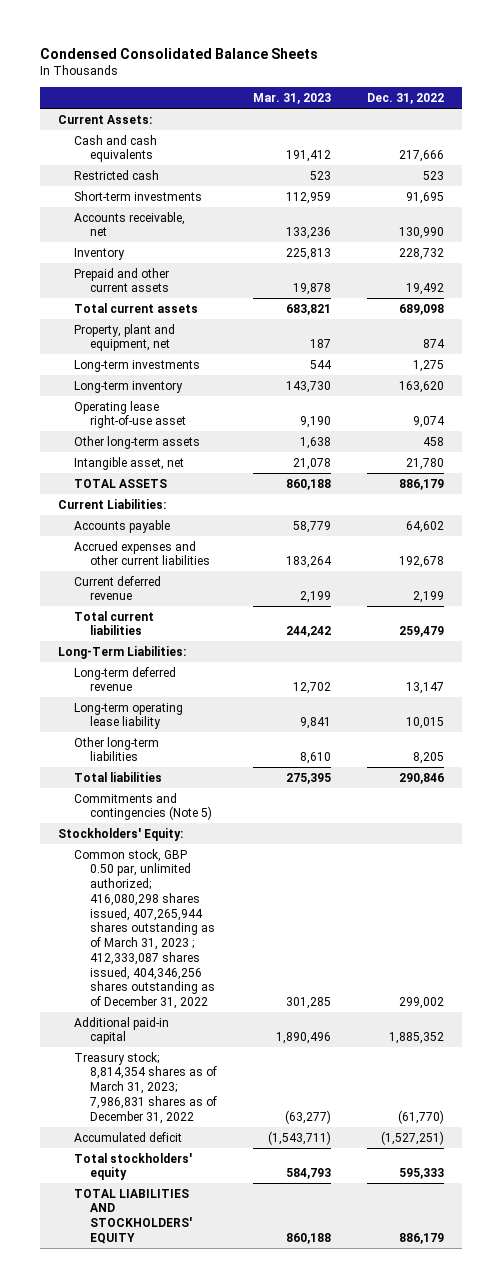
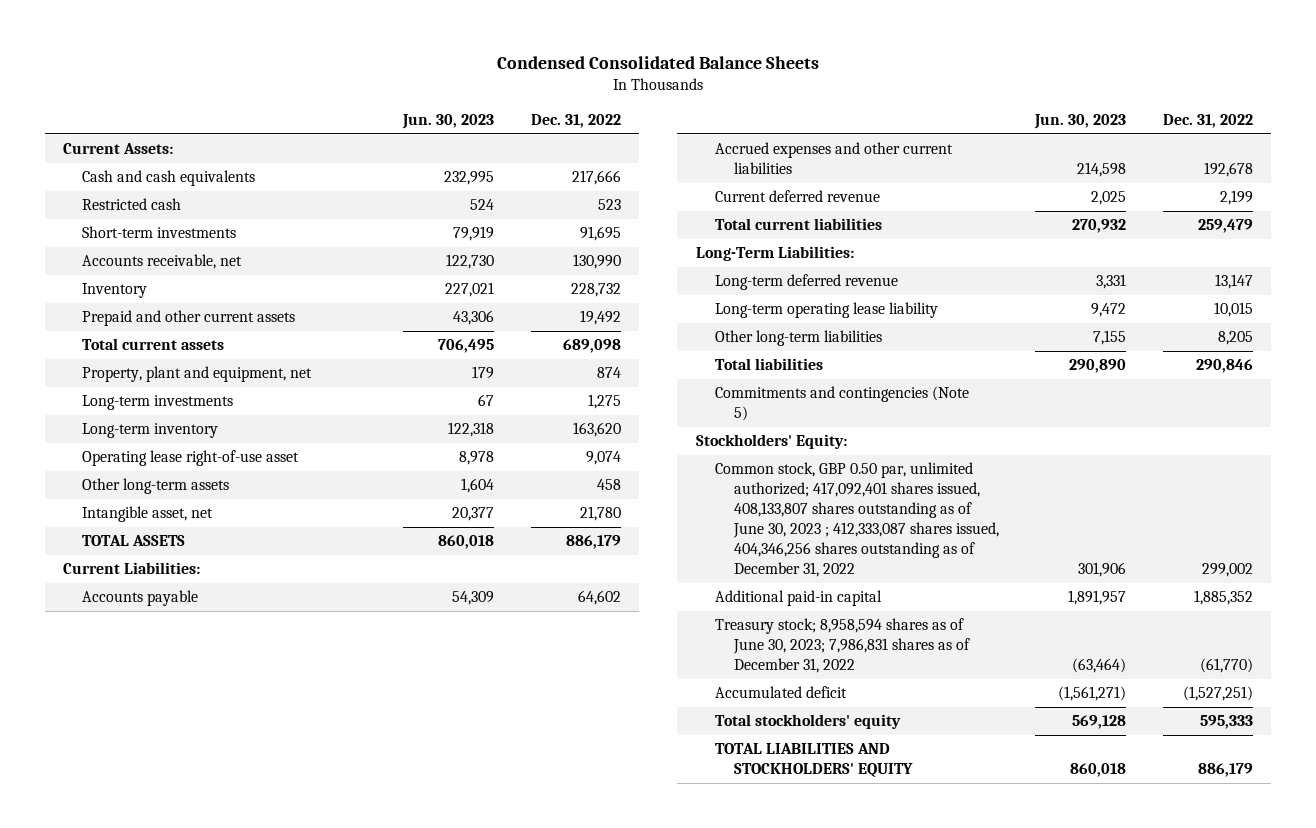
[253,93,332,105] Mar. 31, 2023 -> none
none -> [401,113,494,129] Jun. 30, 2023
[74,848,216,1010] Common stock, GBP 0.50 par, unlimited authorized; 416,080,298 shares issued, 407,265,944 shares outstanding as of March 31, 2023 ; 412,333,087 shares issued, 404,346,256 shares outstanding as of December 31, 2022 -> [714,462,999,578] Common stock, GBP 0.50 par, unlimited authorized; 417,092,401 shares issued, 408,133,807 shares outstanding as of June 30, 2023 ; 412,333,087 shares issued, 404,346,256 shares outstanding as of December 31, 2022
[74,1051,218,1124] Treasury stock; 8,814,354 shares as of March 31, 2023; 7,986,831 shares as of December 31, 2022 -> [714,618,970,674] Treasury stock; 8,958,594 shares as of June 30, 2023; 7,986,831 shares as of December 31, 2022

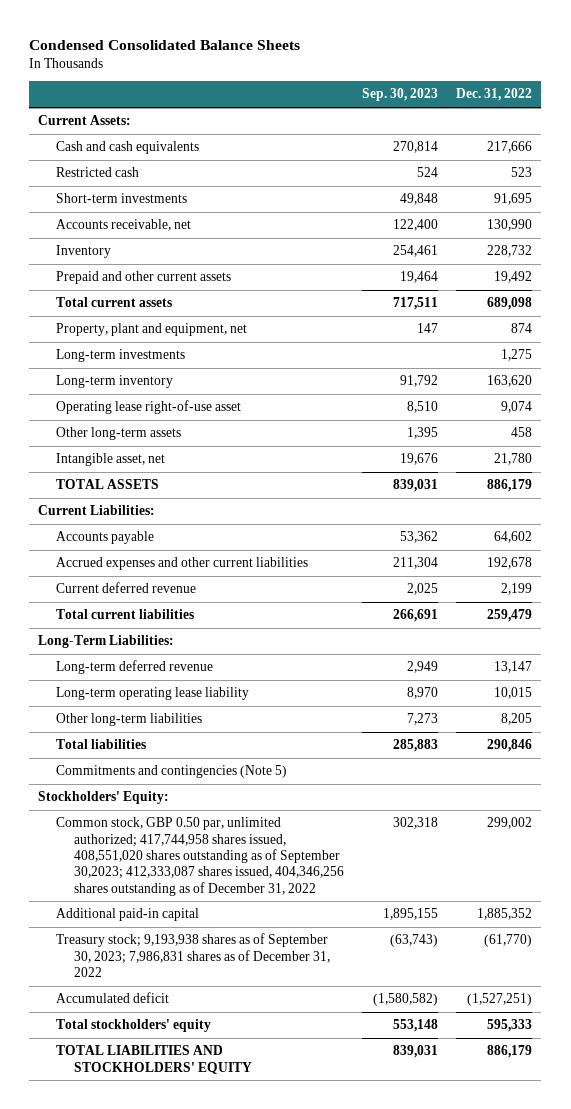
[401,113,494,129] Jun. 30, 2023 -> none
none -> [361,88,438,102] Sep. 30, 2023
[714,462,999,578] Common stock, GBP 0.50 par, unlimited authorized; 417,092,401 shares issued, 408,133,807 shares outstanding as of June 30, 2023 ; 412,333,087 shares issued, 404,346,256 shares outstanding as of December 31, 2022 -> [56,817,344,896] Common stock, GBP 0.50 par, unlimited authorized; 417,744,958 shares issued, 408,551,020 shares outstanding as of September 30,2023; 412,333,087 shares issued, 404,346,256 shares outstanding as of December 31, 2022
[714,618,970,674] Treasury stock; 8,958,594 shares as of June 30, 2023; 7,986,831 shares as of December 31, 2022 -> [56,933,330,977] Treasury stock; 9,193,938 shares as of September 30, 2023; 7,986,831 shares as of December 31, 2022

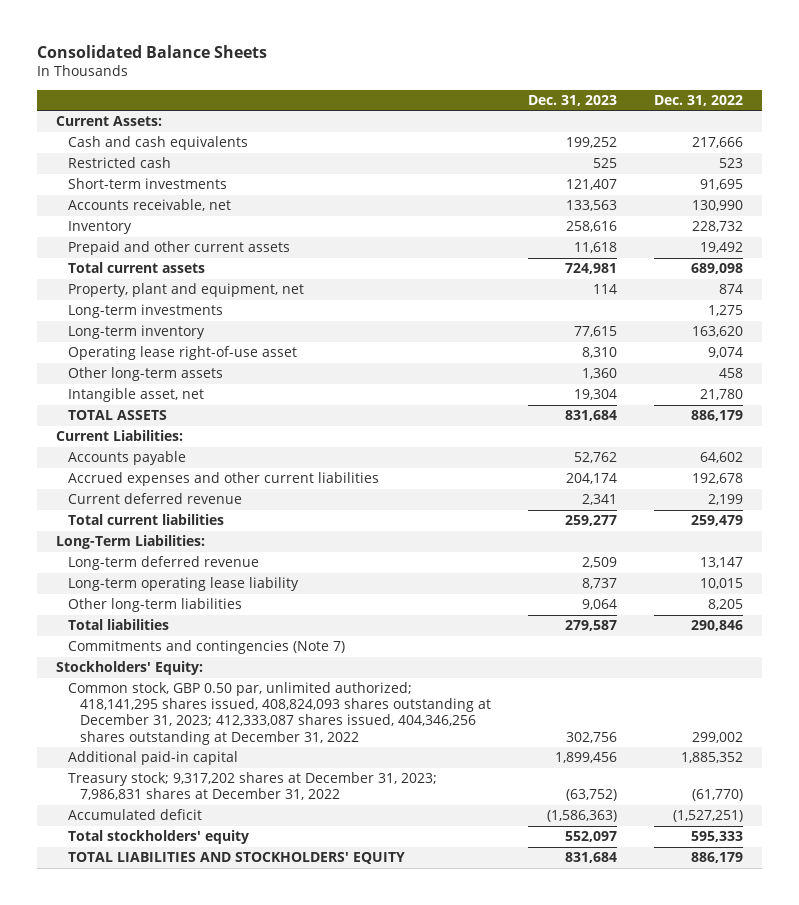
[29,39,301,50] Condensed Consolidated Balance Sheets -> [37,44,268,58] Consolidated Balance Sheets
[361,88,438,102] Sep. 30, 2023 -> none
none -> [528,94,618,106] Dec. 31, 2023
[56,765,288,779] Commitments and contingencies (Note 5) -> [67,640,345,655] Commitments and contingencies (Note 7)
[56,817,344,896] Common stock, GBP 0.50 par, unlimited authorized; 417,744,958 shares issued, 408,551,020 shares outstanding as of September 30,2023; 412,333,087 shares issued, 404,346,256 shares outstanding as of December 31, 2022 -> [67,682,491,745] Common stock, GBP 0.50 par, unlimited authorized; 418,141,295 shares issued, 408,824,093 shares outstanding at December 31, 2023; 412,333,087 shares issued, 404,346,256 shares outstanding at December 31, 2022
[56,933,330,977] Treasury stock; 9,193,938 shares as of September 30, 2023; 7,986,831 shares as of December 31, 2022 -> [67,772,437,801] Treasury stock; 9,317,202 shares at December 31, 2023; 7,986,831 shares at December 31, 2022

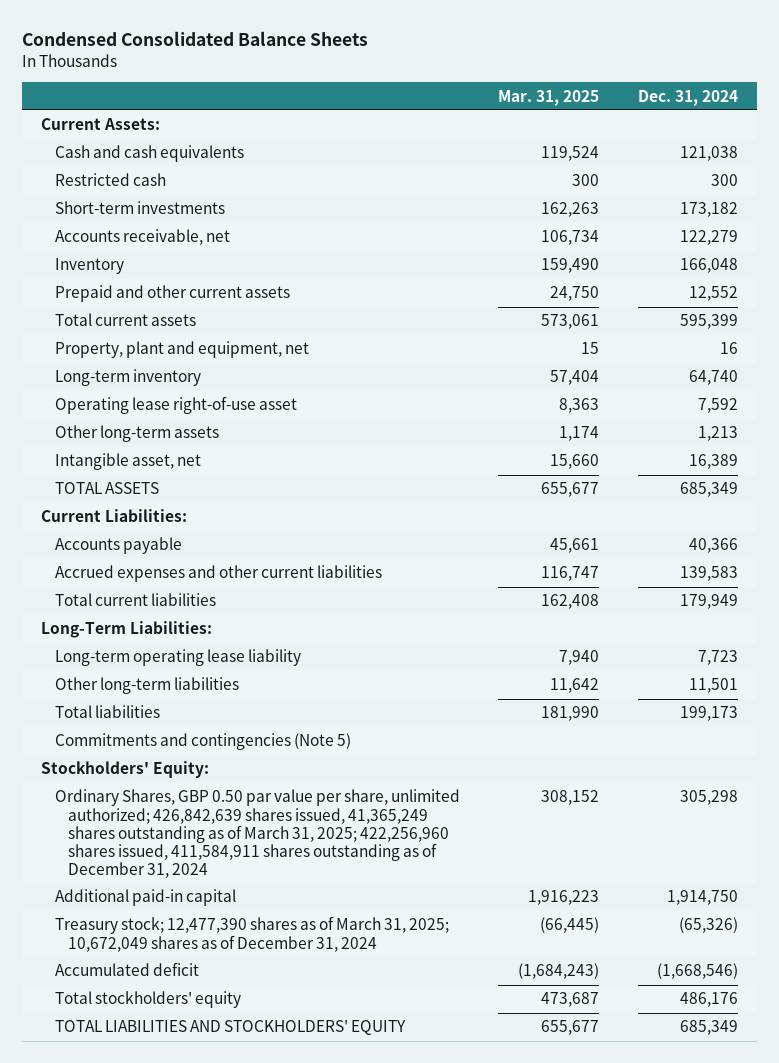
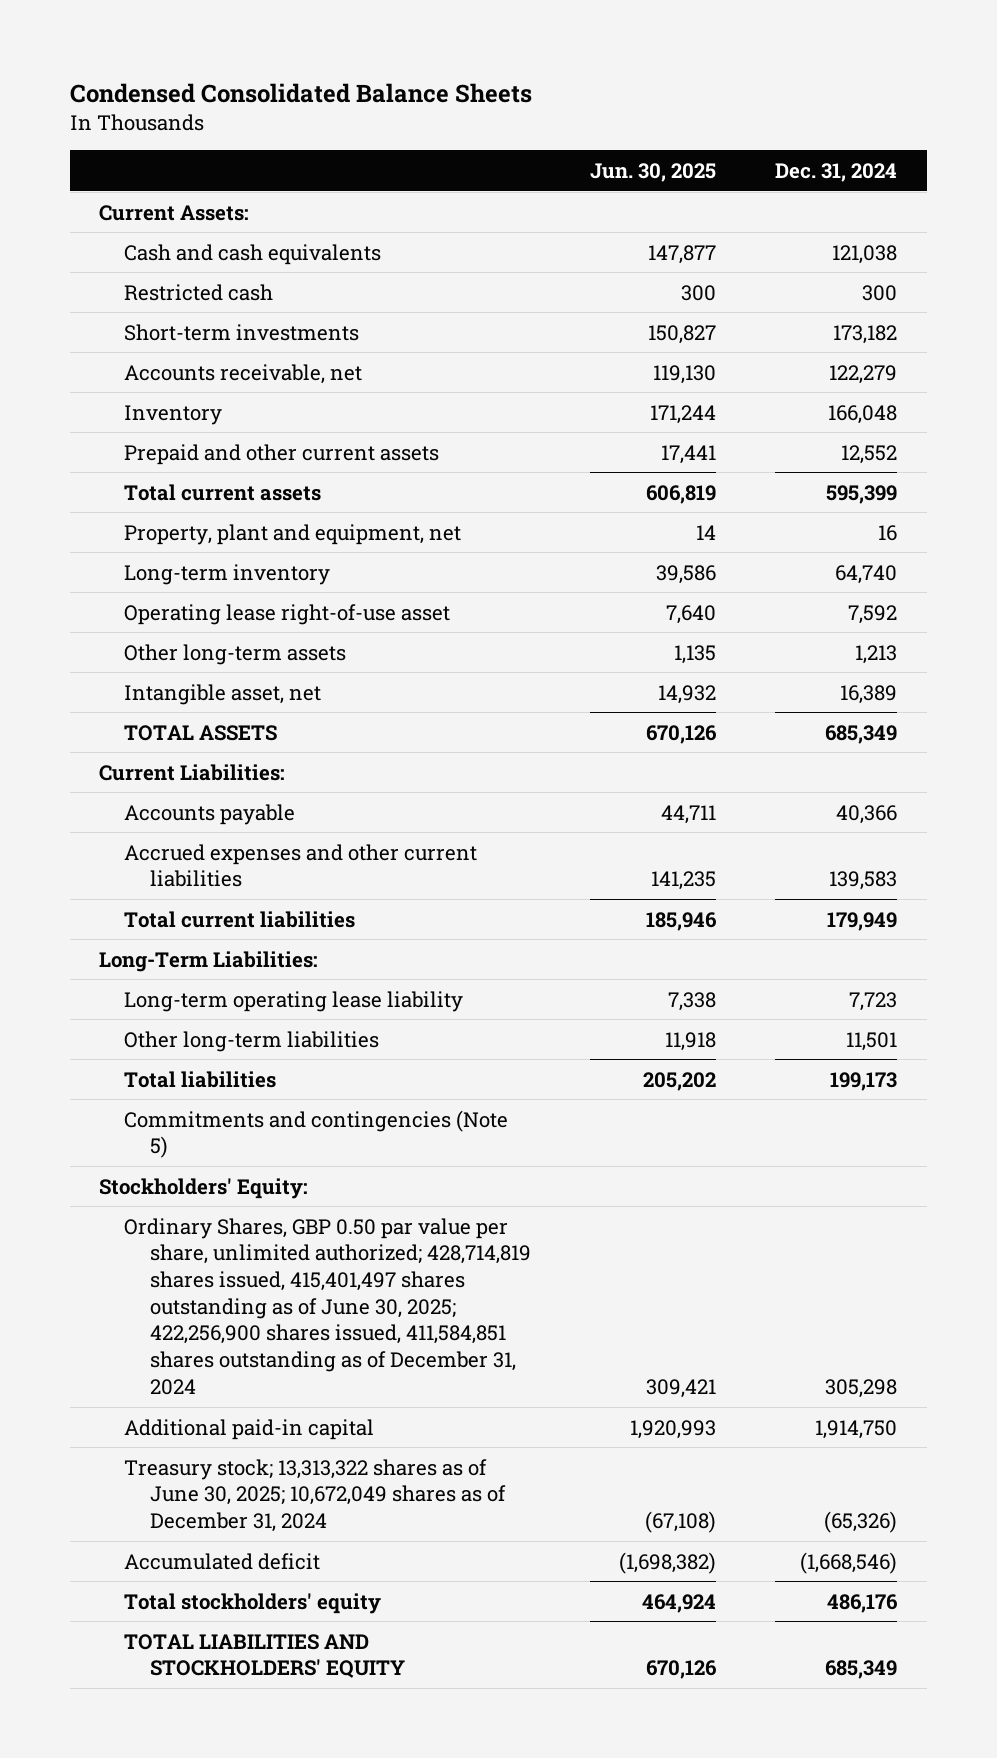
[498,89,600,106] Mar. 31, 2025 -> none
none -> [590,162,717,182] Jun. 30, 2025
[54,789,460,878] Ordinary Shares, GBP 0.50 par value per share, unlimited authorized; 426,842,639 shares issued, 41,365,249 shares outstanding as of March 31, 2025; 422,256,960 shares issued, 411,584,911 shares outstanding as of December 31, 2024 -> [124,1217,531,1395] Ordinary Shares, GBP 0.50 par value per share, unlimited authorized; 428,714,819 shares issued, 415,401,497 shares outstanding as of June 30, 2025; 422,256,900 shares issued, 411,584,851 shares outstanding as of December 31, 2024
[54,916,449,952] Treasury stock; 12,477,390 shares as of March 31, 2025; 10,672,049 shares as of December 31, 2024 -> [124,1458,506,1533] Treasury stock; 13,313,322 shares as of June 30, 2025; 10,672,049 shares as of December 31, 2024

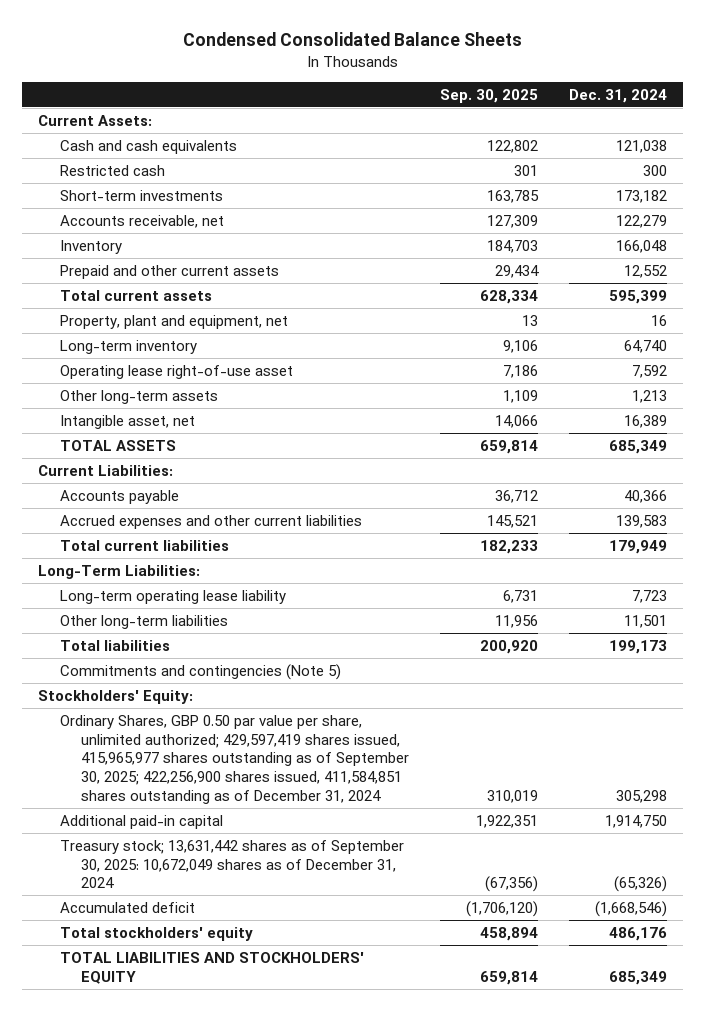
[590,162,717,182] Jun. 30, 2025 -> none
none -> [440,88,539,103] Sep. 30, 2025
[124,1217,531,1395] Ordinary Shares, GBP 0.50 par value per share, unlimited authorized; 428,714,819 shares issued, 415,401,497 shares outstanding as of June 30, 2025; 422,256,900 shares issued, 411,584,851 shares outstanding as of December 31, 2024 -> [59,714,410,804] Ordinary Shares, GBP 0.50 par value per share, unlimited authorized; 429,597,419 shares issued, 415,965,977 shares outstanding as of September 30, 2025; 422,256,900 shares issued, 411,584,851 shares outstanding as of December 31, 2024
[124,1458,506,1533] Treasury stock; 13,313,322 shares as of June 30, 2025; 10,672,049 shares as of December 31, 2024 -> [59,839,404,889] Treasury stock; 13,631,442 shares as of September 30, 2025: 10,672,049 shares as of December 31, 2024

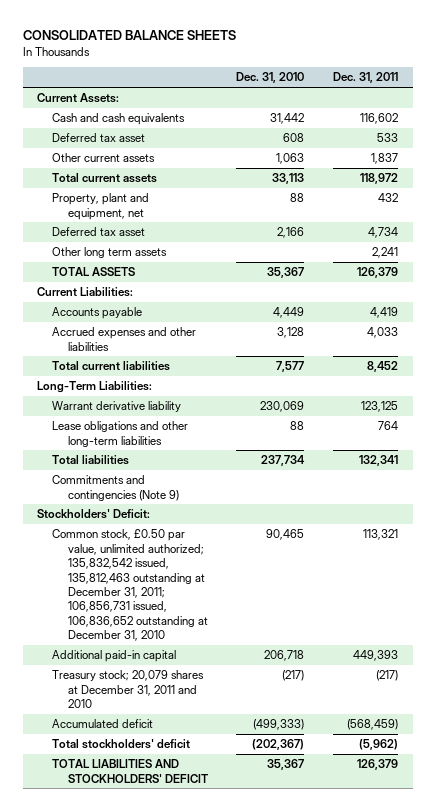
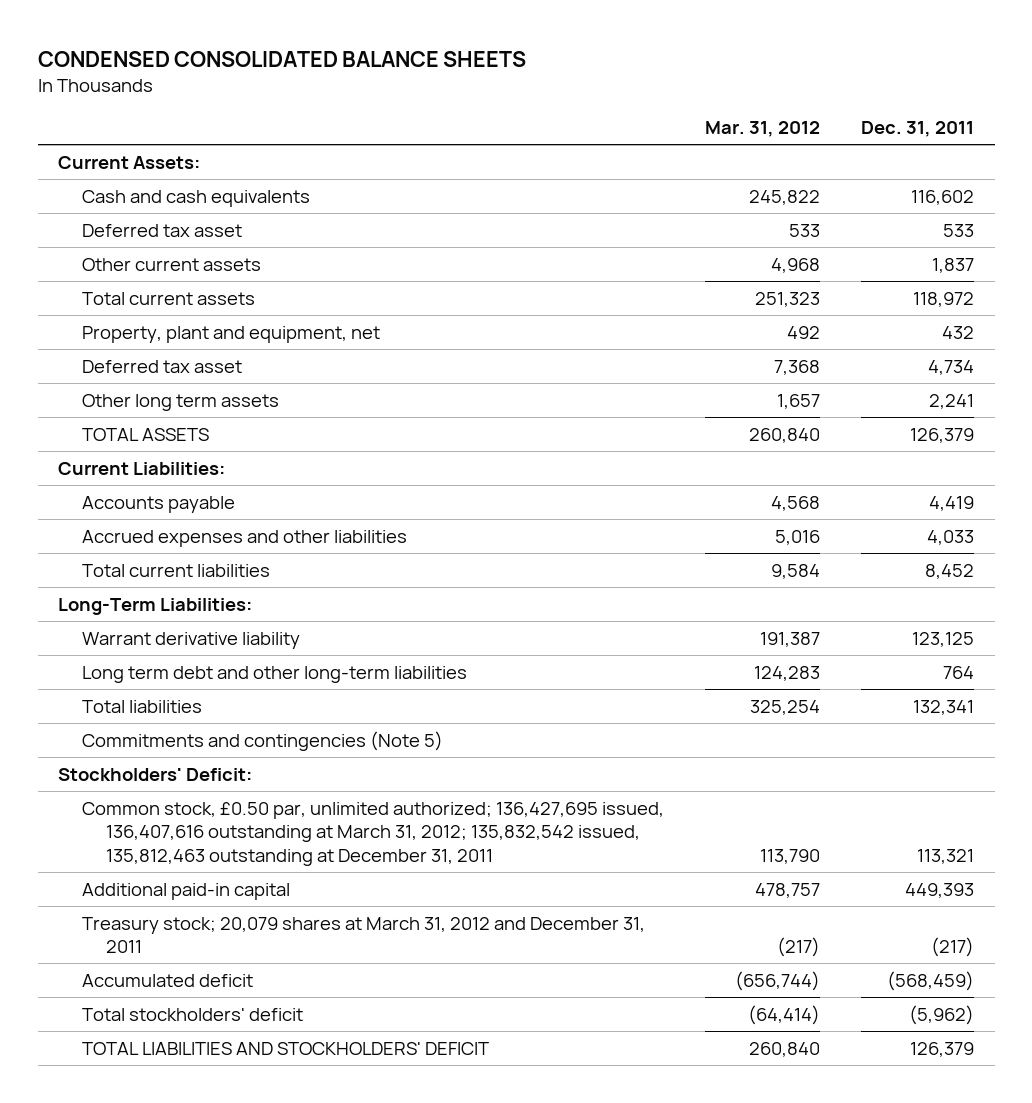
[22,30,236,41] CONSOLIDATED BALANCE SHEETS -> [37,50,526,67] CONDENSED CONSOLIDATED BALANCE SHEETS
[236,72,305,84] Dec. 31, 2010 -> none
none -> [705,121,821,138] Mar. 31, 2012
[52,421,189,447] Lease obligations and other long-term liabilities -> [82,665,468,683] Long term debt and other long-term liabilities
[52,475,179,501] Commitments and contingencies (Note 9) -> [82,730,444,751] Commitments and contingencies (Note 5)
[52,529,208,642] Common stock, £0.50 par value, unlimited authorized; 135,832,542 issued, 135,812,463 outstanding at December 31, 2011; 106,856,731 issued, 106,836,652 outstanding at December 31, 2010 -> [82,801,665,866] Common stock, £0.50 par, unlimited authorized; 136,427,695 issued, 136,407,616 outstanding at March 31, 2012; 135,832,542 issued, 135,812,463 outstanding at December 31, 2011
[52,670,205,709] Treasury stock; 20,079 shares at December 31, 2011 and 2010 -> [82,916,646,954] Treasury stock; 20,079 shares at March 31, 2012 and December 31, 2011

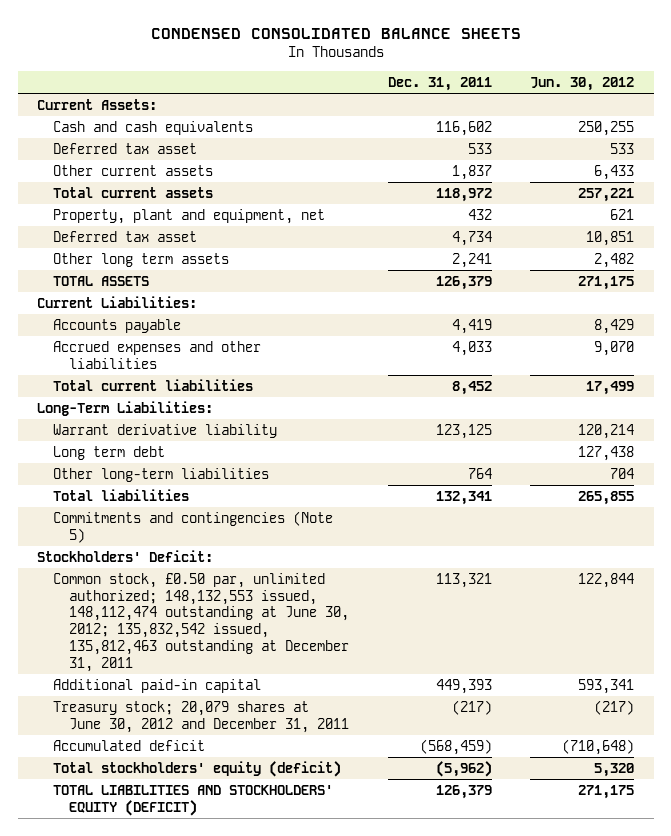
[705,121,821,138] Mar. 31, 2012 -> none
none -> [530,76,635,91] Jun. 30, 2012
none -> [53,445,166,460] Long term debt
[82,665,468,683] Long term debt and other long-term liabilities -> [53,467,270,482] Other long-term liabilities
[82,801,665,866] Common stock, £0.50 par, unlimited authorized; 136,427,695 issued, 136,407,616 outstanding at March 31, 2012; 135,832,542 issued, 135,812,463 outstanding at December 31, 2011 -> [53,572,349,672] Common stock, £0.50 par, unlimited authorized; 148,132,553 issued, 148,112,474 outstanding at June 30, 2012; 135,832,542 issued, 135,812,463 outstanding at December 31, 2011
[82,916,646,954] Treasury stock; 20,079 shares at March 31, 2012 and December 31, 2011 -> [53,700,349,733] Treasury stock; 20,079 shares at June 30, 2012 and December 31, 2011
[82,1007,304,1021] Total stockholders' deficit -> [53,760,342,777] Total stockholders' equity (deficit)
[82,1041,490,1055] TOTAL LIABILITIES AND STOCKHOLDERS' DEFICIT -> [53,784,334,816] TOTAL LIABILITIES AND STOCKHOLDERS' EQUITY (DEFICIT)

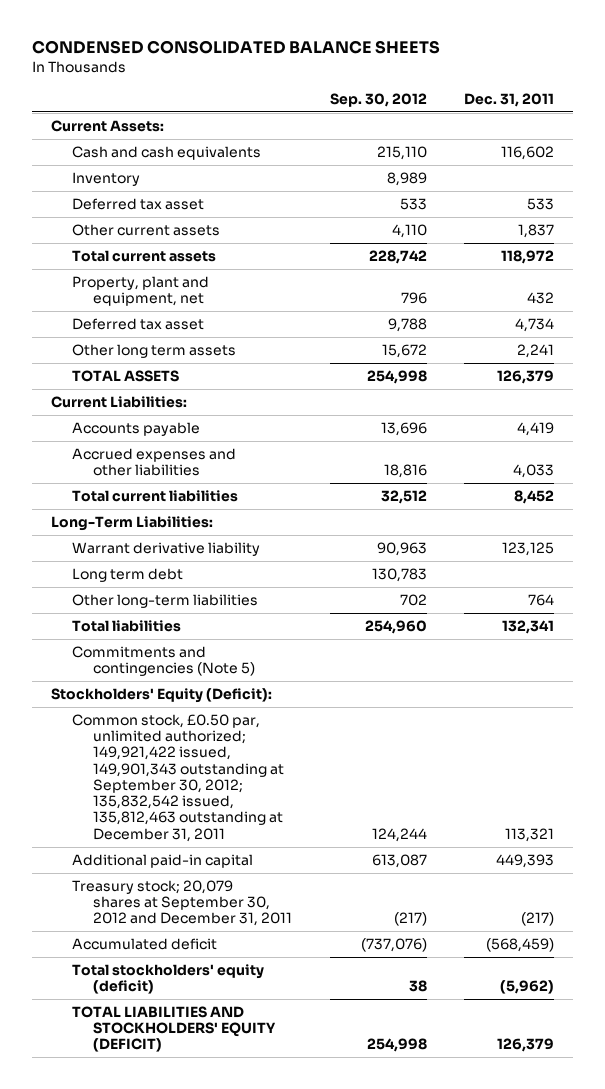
[530,76,635,91] Jun. 30, 2012 -> none
none -> [329,92,427,107] Sep. 30, 2012
none -> [72,171,141,186] Inventory
[37,549,214,562] Stockholders' Deficit: -> [50,687,272,703] Stockholders' Equity (Deficit):
[53,572,349,672] Common stock, £0.50 par, unlimited authorized; 148,132,553 issued, 148,112,474 outstanding at June 30, 2012; 135,832,542 issued, 135,812,463 outstanding at December 31, 2011 -> [72,713,285,842] Common stock, £0.50 par, unlimited authorized; 149,921,422 issued, 149,901,343 outstanding at September 30, 2012; 135,832,542 issued, 135,812,463 outstanding at December 31, 2011
[53,700,349,733] Treasury stock; 20,079 shares at June 30, 2012 and December 31, 2011 -> [72,879,293,927] Treasury stock; 20,079 shares at September 30, 2012 and December 31, 2011

